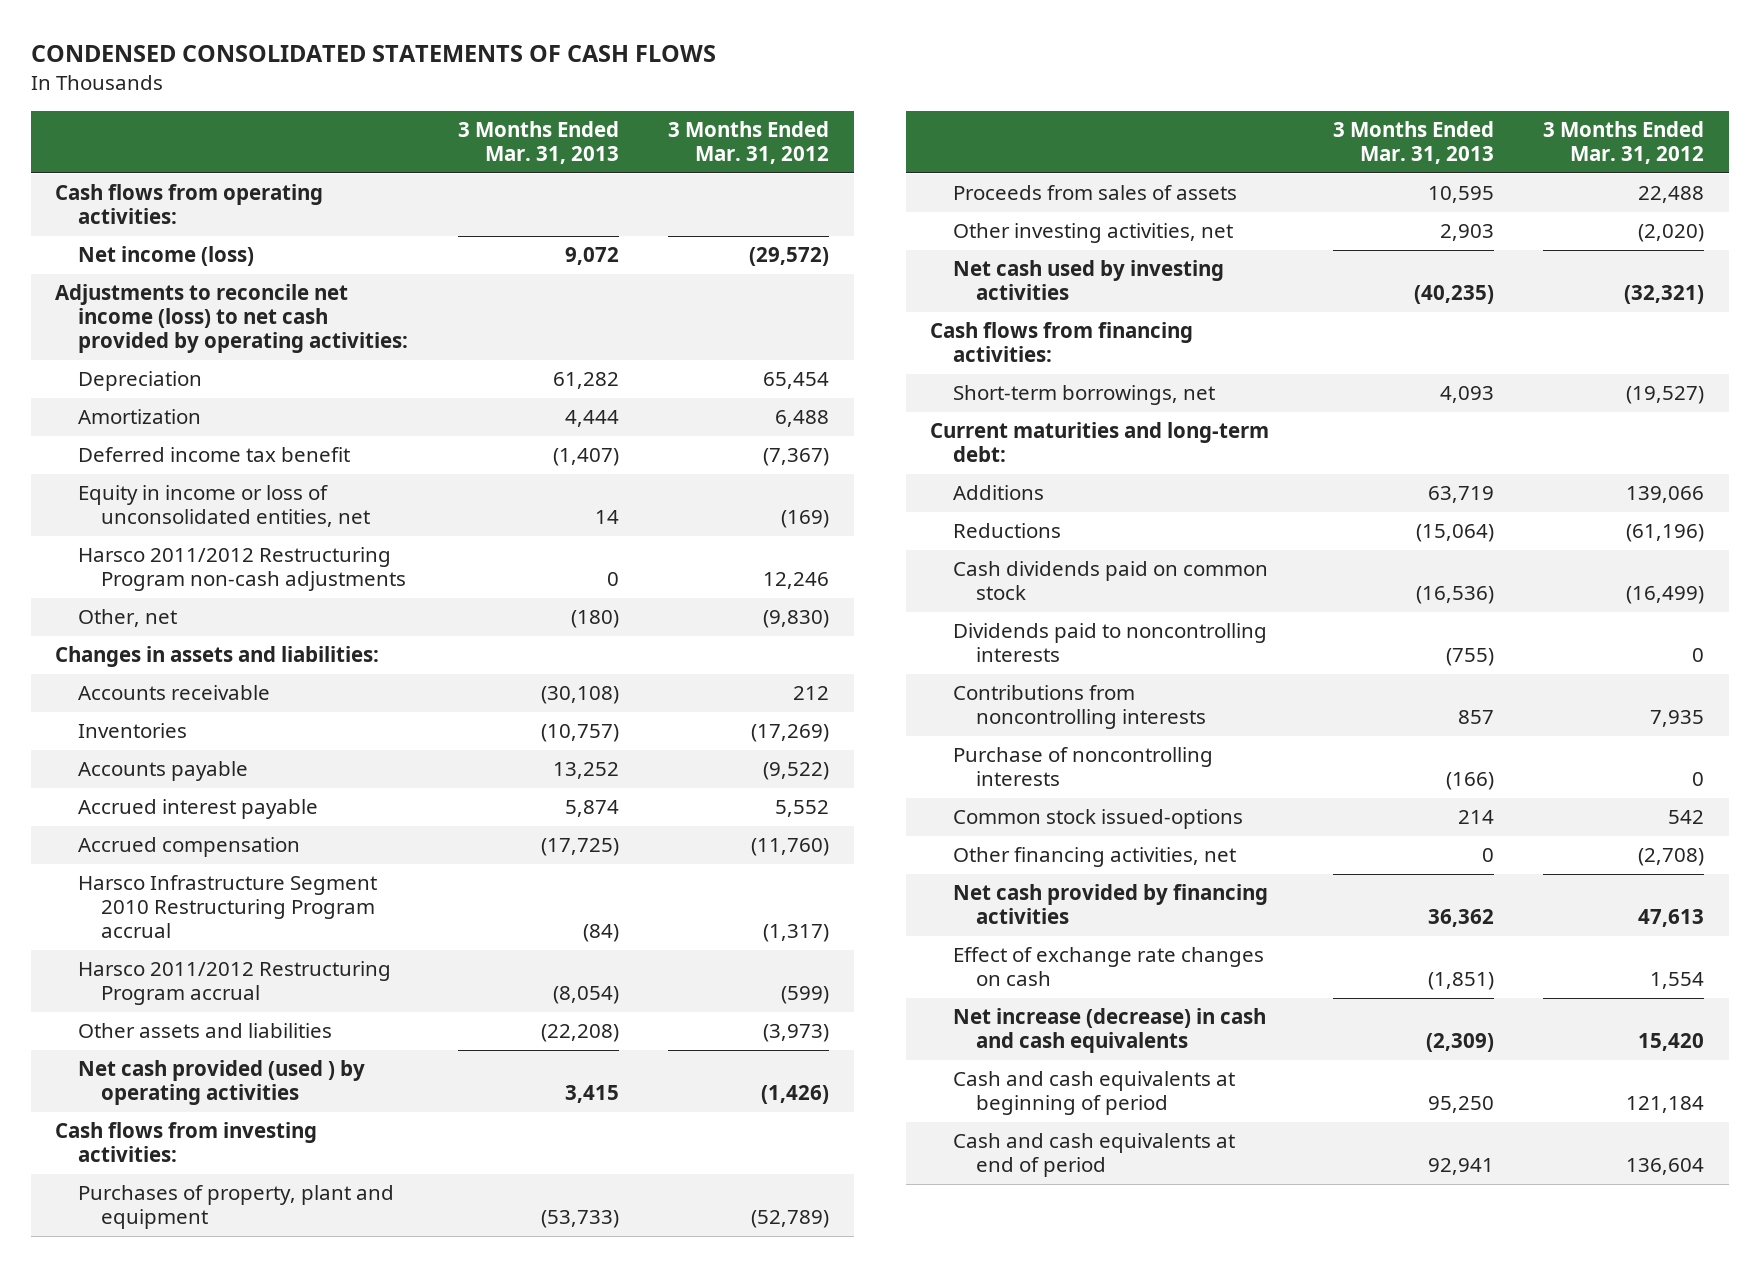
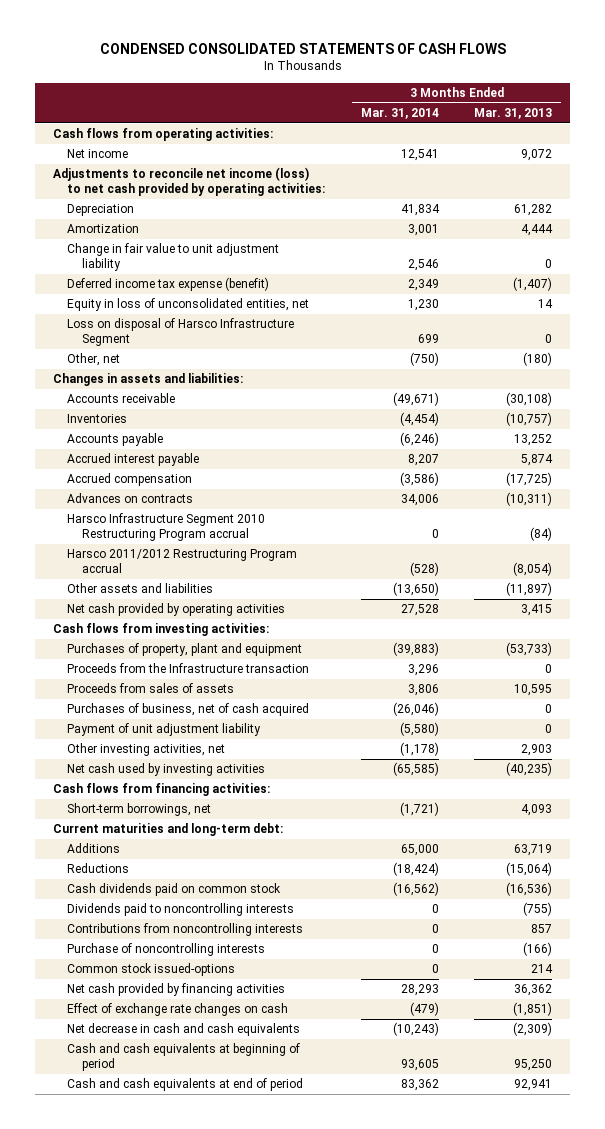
[668,121,830,164] 3 Months Ended Mar. 31, 2012 -> none
none -> [360,108,439,120] Mar. 31, 2014
[78,246,255,267] Net income (loss) -> [67,149,129,159] Net income
[78,547,407,592] Harsco 2011/2012 Restructuring Program non-cash adjustments -> none
none -> [67,243,280,272] Change in fair value to unit adjustment liability
[78,447,351,463] Deferred income tax benefit -> [67,277,270,292] Deferred income tax expense (benefit)
[78,485,371,528] Equity in income or loss of unconsolidated entities, net -> [67,298,310,312] Equity in loss of unconsolidated entities, net
none -> [67,318,295,347] Loss on disposal of Harsco Infrastructure Segment
none -> [67,493,194,504] Advances on contracts
[540,1024,619,1043] (22,208) -> [506,582,553,597] (11,897)
[78,1060,366,1106] Net cash provided (used ) by operating activities -> [67,603,286,617] Net cash provided by operating activities
none -> [67,663,310,674] Proceeds from the Infrastructure transaction
none -> [67,703,310,717] Purchases of business, net of cash acquired
none -> [67,723,262,737] Payment of unit adjustment liability
[953,847,1237,868] Other financing activities, net -> none
[953,1008,1267,1054] Net increase (decrease) in cash and cash equivalents -> [67,1023,301,1037] Net decrease in cash and cash equivalents

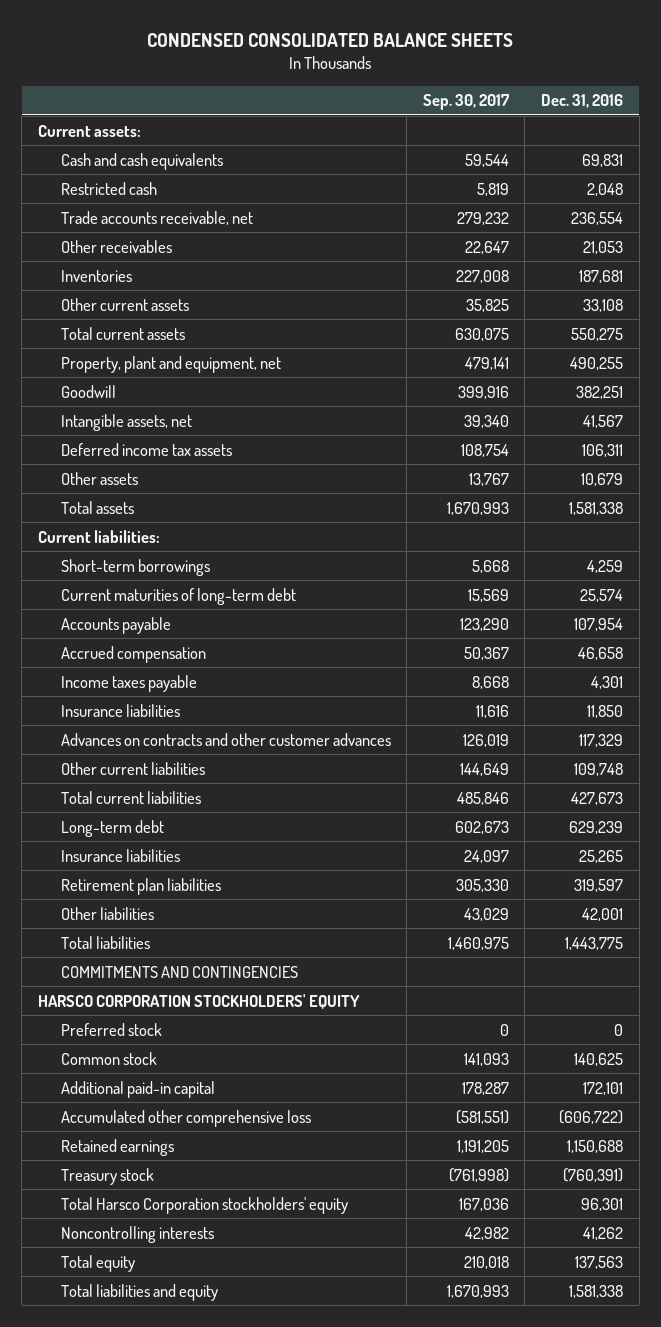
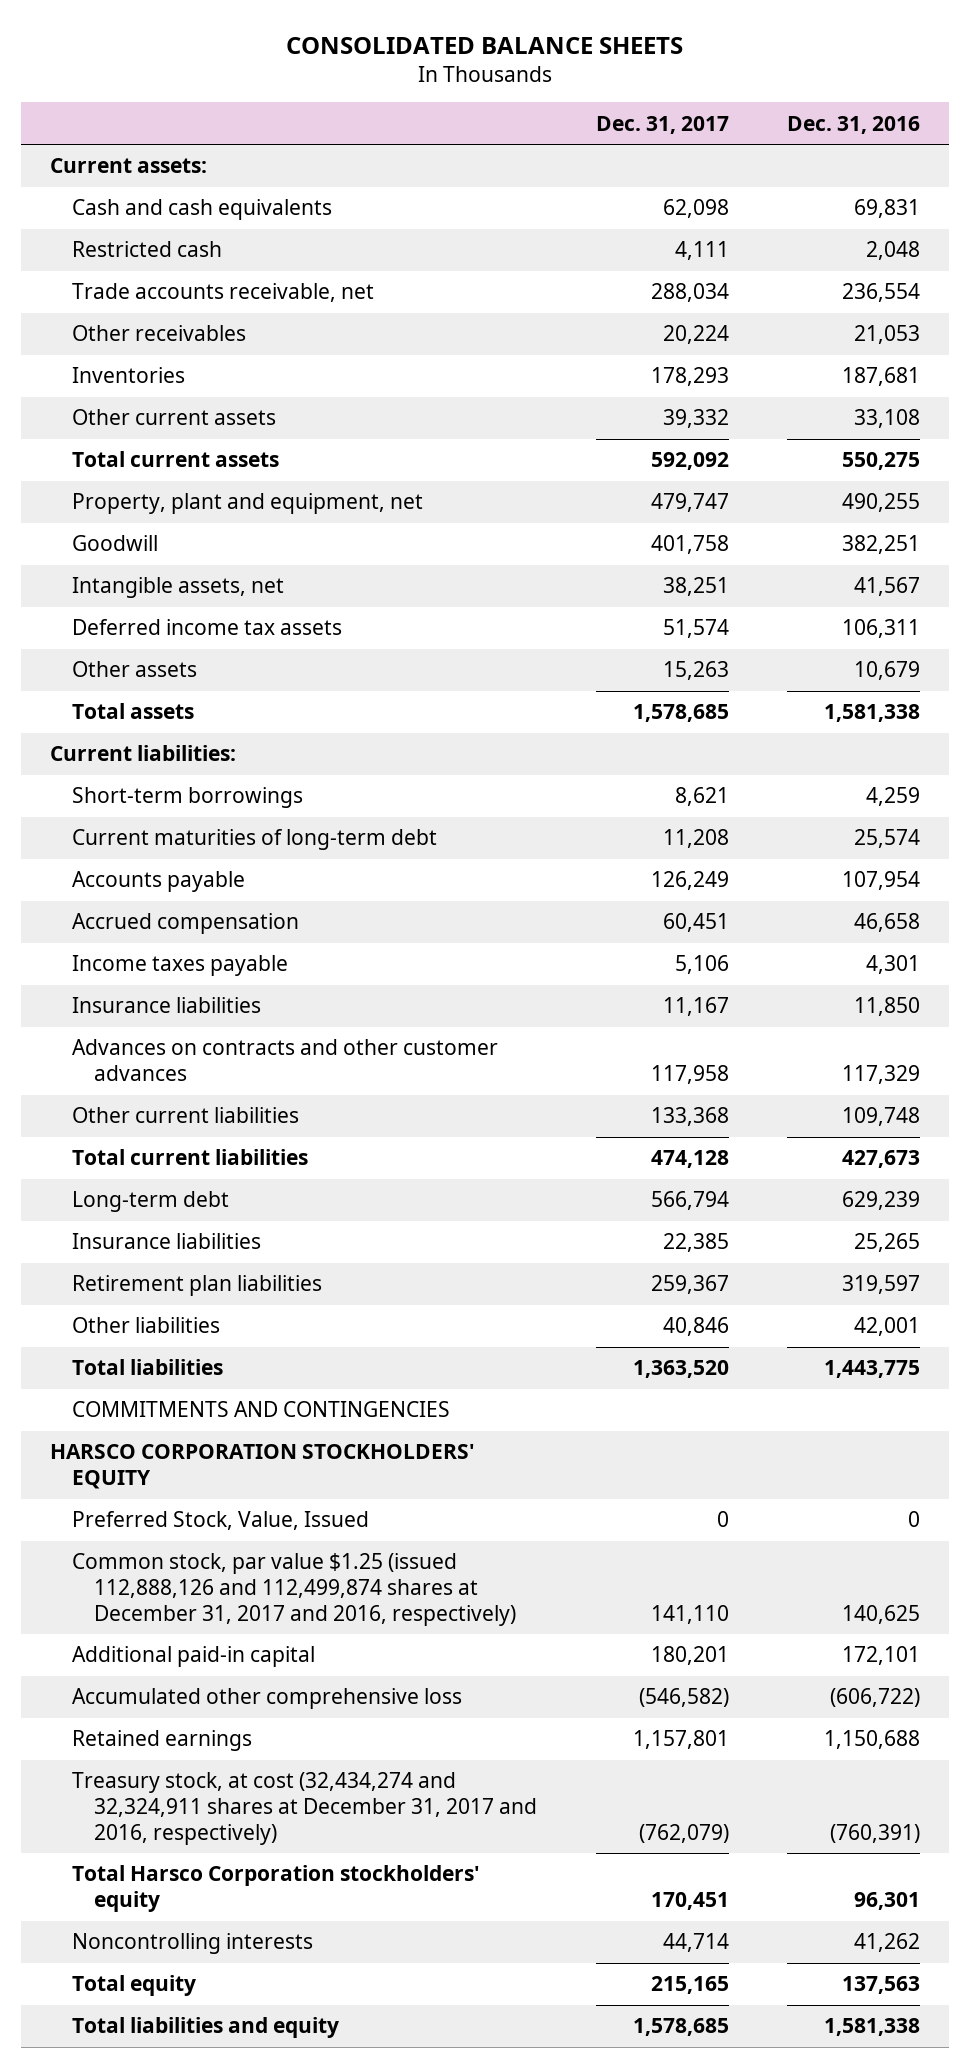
[147,33,514,48] CONDENSED CONSOLIDATED BALANCE SHEETS -> [286,36,684,54] CONSOLIDATED BALANCE SHEETS
[422,94,510,111] Sep. 30, 2017 -> none
none -> [595,115,729,134] Dec. 31, 2017
[60,1022,162,1036] Preferred stock -> [72,1511,370,1531] Preferred Stock, Value, Issued
[60,1051,157,1065] Common stock -> [72,1553,517,1626] Common stock, par value $1.25 (issued 112,888,126 and 112,499,874 shares at December 31, 2017 and 2016, respectively)
[60,1167,154,1185] Treasury stock -> [72,1772,538,1845] Treasury stock, at cost (32,434,274 and 32,324,911 shares at December 31, 2017 and 2016, respectively)

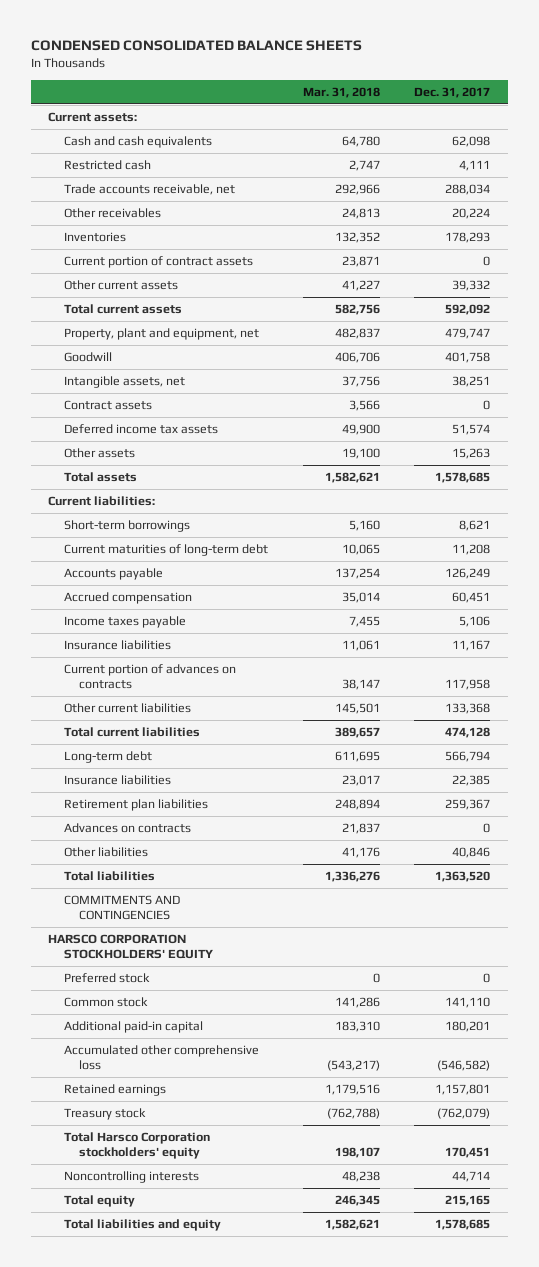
[286,36,684,54] CONSOLIDATED BALANCE SHEETS -> [30,40,362,52] CONDENSED CONSOLIDATED BALANCE SHEETS
[787,115,921,134] Dec. 31, 2016 -> none
none -> [302,87,380,99] Mar. 31, 2018
none -> [63,256,253,269] Current portion of contract assets
none -> [63,400,152,411] Contract assets
[72,1039,499,1082] Advances on contracts and other customer advances -> [63,664,236,690] Current portion of advances on contracts
none -> [63,823,191,834] Advances on contracts
[72,1511,370,1531] Preferred Stock, Value, Issued -> [63,973,150,984] Preferred stock
[72,1553,517,1626] Common stock, par value $1.25 (issued 112,888,126 and 112,499,874 shares at December 31, 2017 and 2016, respectively) -> [63,997,148,1008] Common stock
[72,1772,538,1845] Treasury stock, at cost (32,434,274 and 32,324,911 shares at December 31, 2017 and 2016, respectively) -> [63,1108,146,1121] Treasury stock

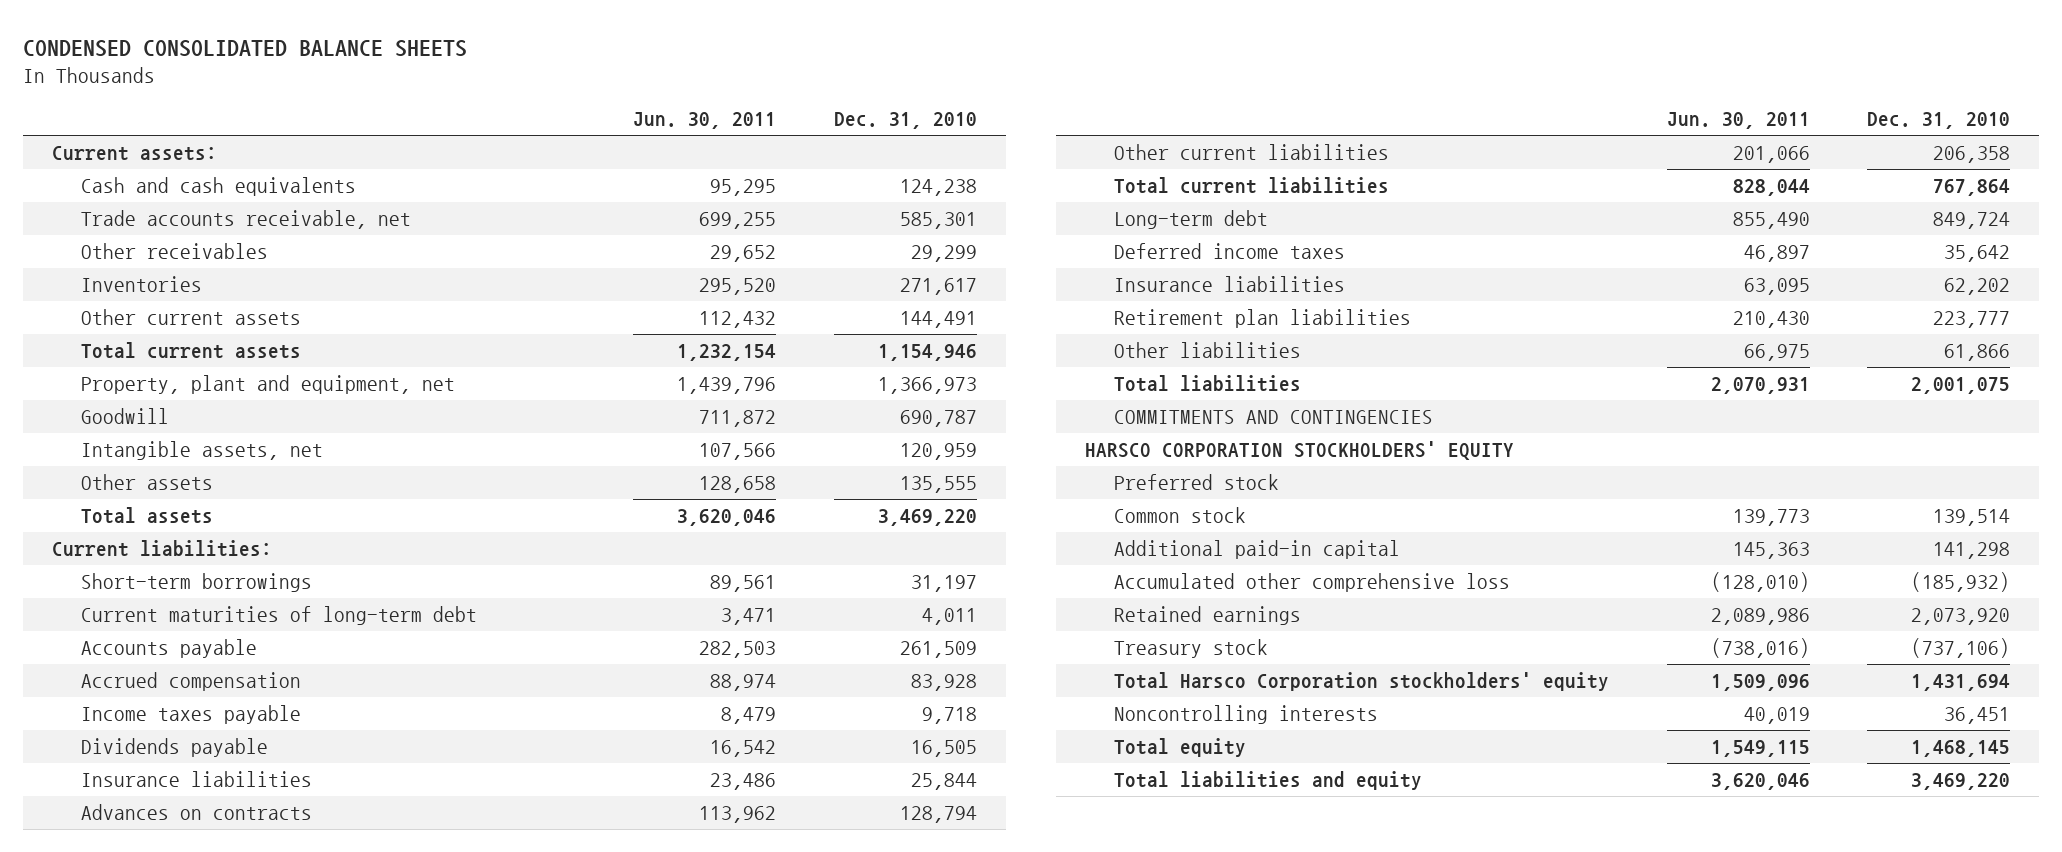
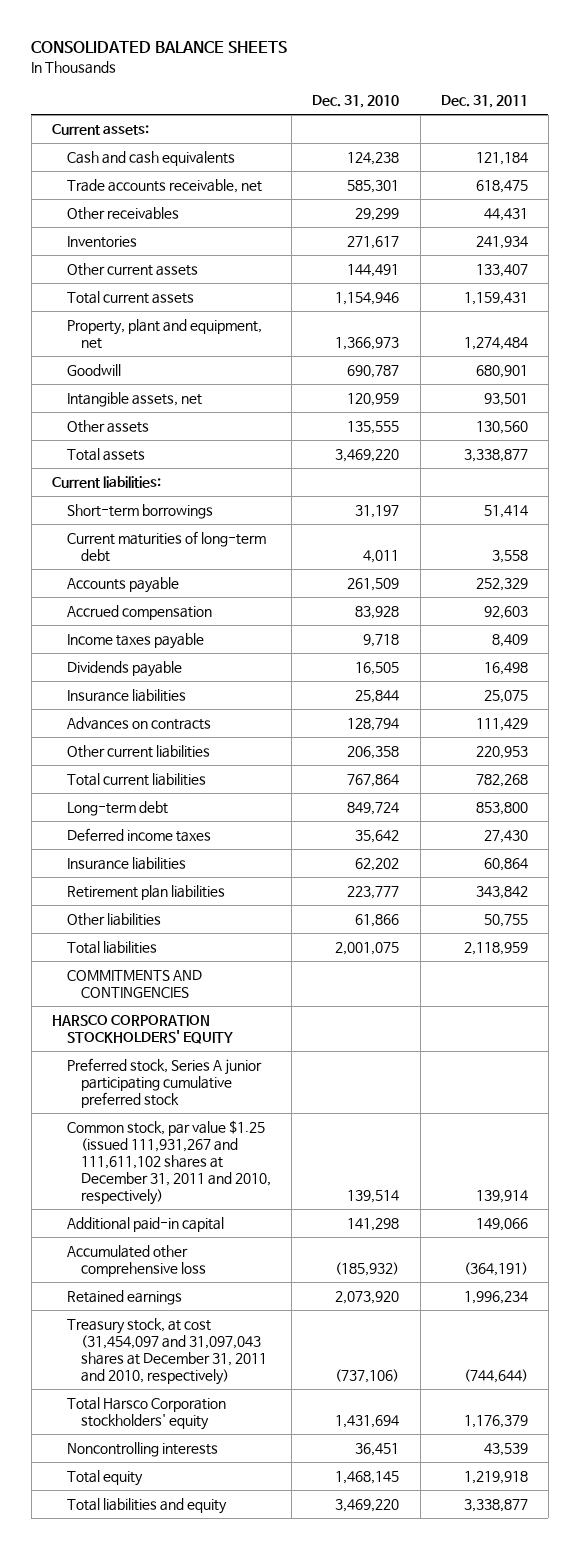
[23,39,468,57] CONDENSED CONSOLIDATED BALANCE SHEETS -> [31,41,288,54] CONSOLIDATED BALANCE SHEETS
[633,112,777,130] Jun. 30, 2011 -> none
none -> [440,95,528,109] Dec. 31, 2011
[1114,474,1280,491] Preferred stock -> [66,1058,262,1109] Preferred stock, Series A junior participating cumulative preferred stock
[1114,507,1247,524] Common stock -> [66,1120,272,1205] Common stock, par value $1.25 (issued 111,931,267 and 111,611,102 shares at December 31, 2011 and 2010, respectively)
[1114,639,1269,659] Treasury stock -> [66,1318,268,1386] Treasury stock, at cost (31,454,097 and 31,097,043 shares at December 31, 2011 and 2010, respectively)

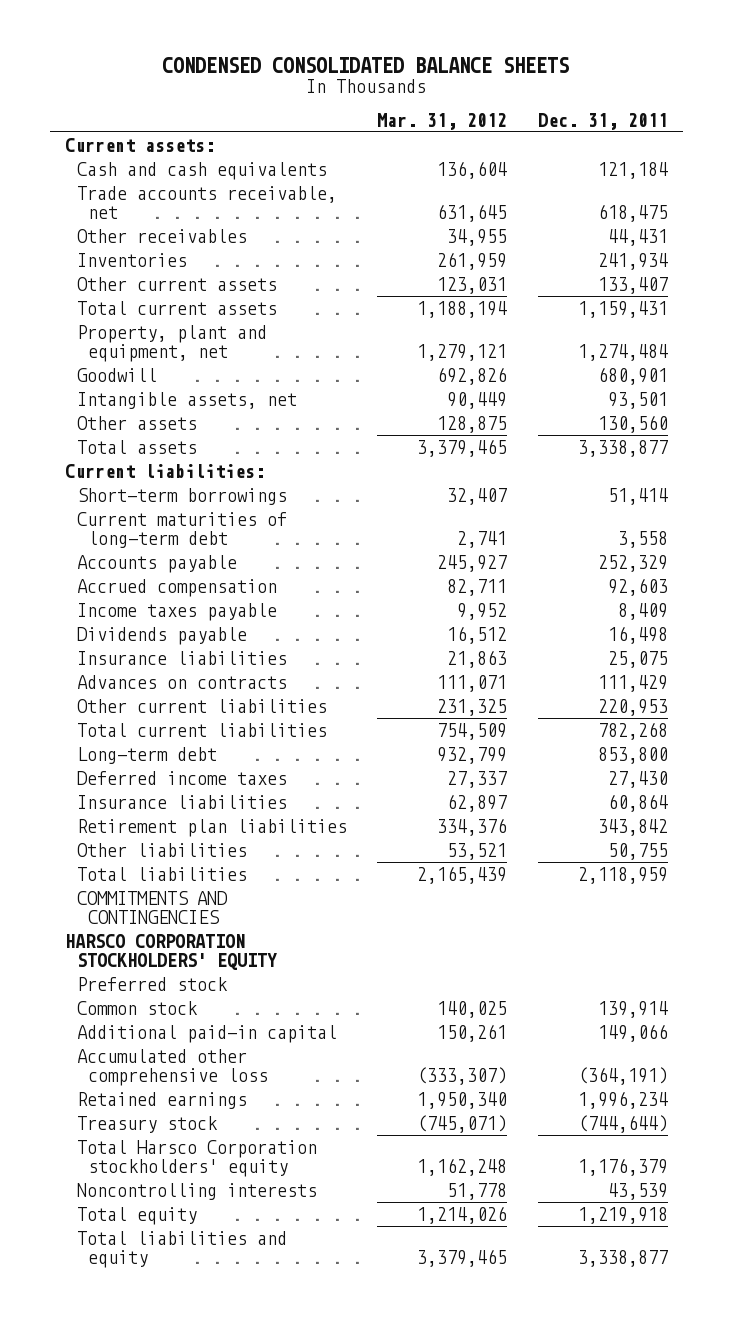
[31,41,288,54] CONSOLIDATED BALANCE SHEETS -> [162,56,570,73] CONDENSED CONSOLIDATED BALANCE SHEETS
[312,95,400,109] Dec. 31, 2010 -> none
none -> [377,112,508,130] Mar. 31, 2012
[66,1058,262,1109] Preferred stock, Series A junior participating cumulative preferred stock -> [76,976,228,991] Preferred stock
[66,1120,272,1205] Common stock, par value $1.25 (issued 111,931,267 and 111,611,102 shares at December 31, 2011 and 2010, respectively) -> [76,1000,198,1015] Common stock
[66,1318,268,1386] Treasury stock, at cost (31,454,097 and 31,097,043 shares at December 31, 2011 and 2010, respectively) -> [76,1115,218,1133] Treasury stock

